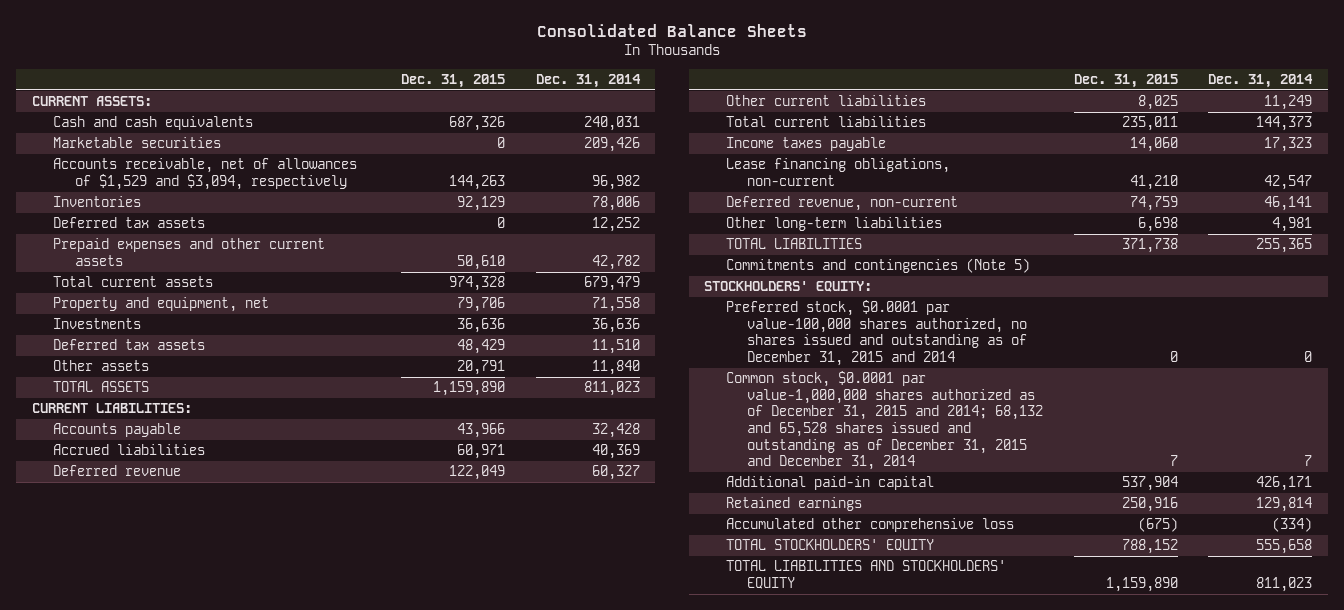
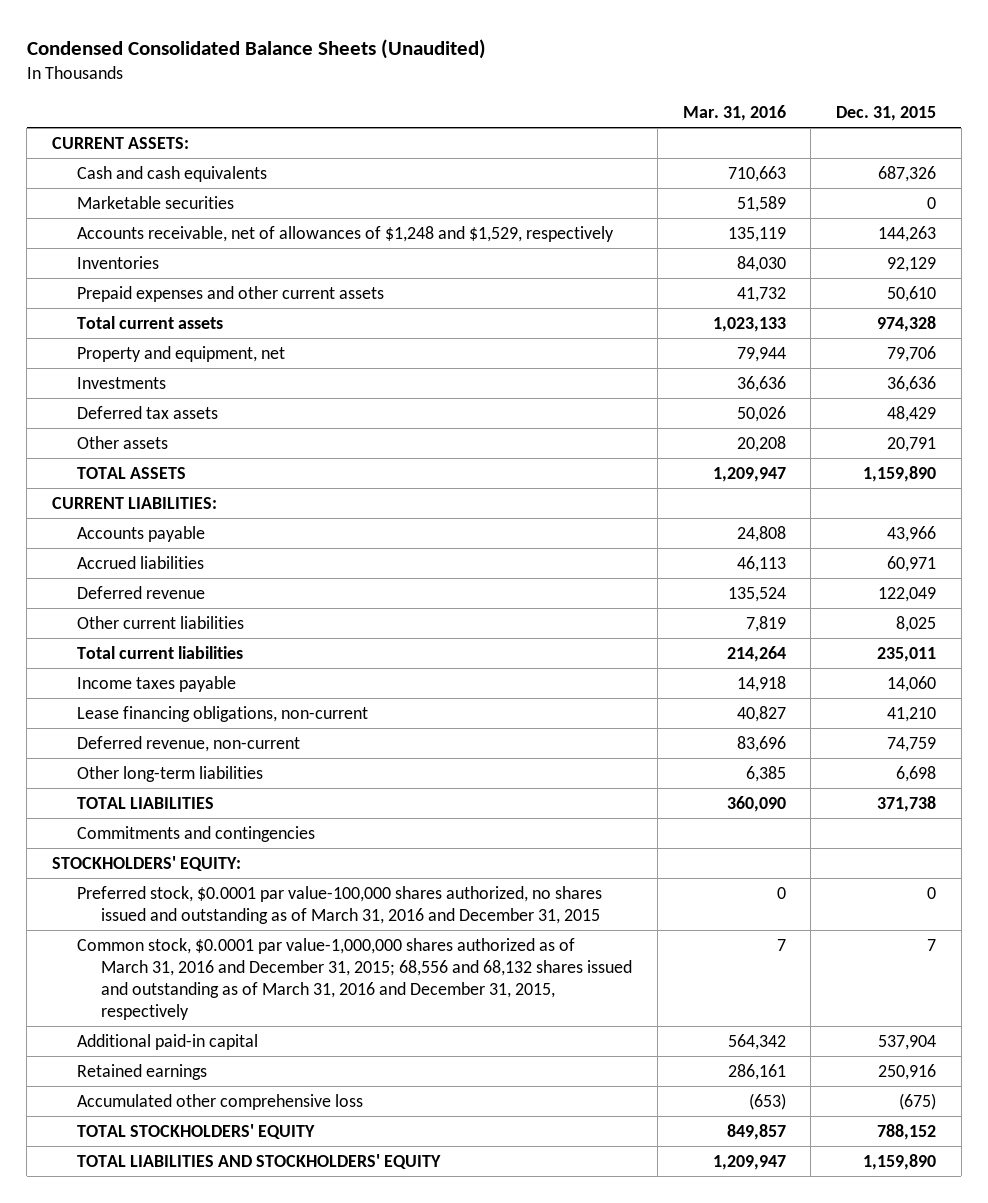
[537,24,808,38] Consolidated Balance Sheets -> [26,38,486,59] Condensed Consolidated Balance Sheets (Unaudited)
[535,73,641,88] Dec. 31, 2014 -> none
none -> [682,105,786,122] Mar. 31, 2016
[53,158,358,190] Accounts receivable, net of allowances of $1,529 and $3,094, respectively -> [76,225,614,242] Accounts receivable, net of allowances of $1,248 and $1,529, respectively
[53,217,206,229] Deferred tax assets -> none
[725,258,1030,274] Commitments and contingencies (Note 5) -> [76,825,315,842] Commitments and contingencies
[725,300,1027,366] Preferred stock, $0.0001 par value-100,000 shares authorized, no shares issued and outstanding as of December 31, 2015 and 2014 -> [76,885,602,924] Preferred stock, $0.0001 par value-100,000 shares authorized, no shares issued and outstanding as of March 31, 2016 and December 31, 2015
[725,371,1043,471] Common stock, $0.0001 par value-1,000,000 shares authorized as of December 31, 2015 and 2014; 68,132 and 65,528 shares issued and outstanding as of December 31, 2015 and December 31, 2014 -> [76,937,633,1021] Common stock, $0.0001 par value-1,000,000 shares authorized as of March 31, 2016 and December 31, 2015; 68,556 and 68,132 shares issued and outstanding as of March 31, 2016 and December 31, 2015, respectively

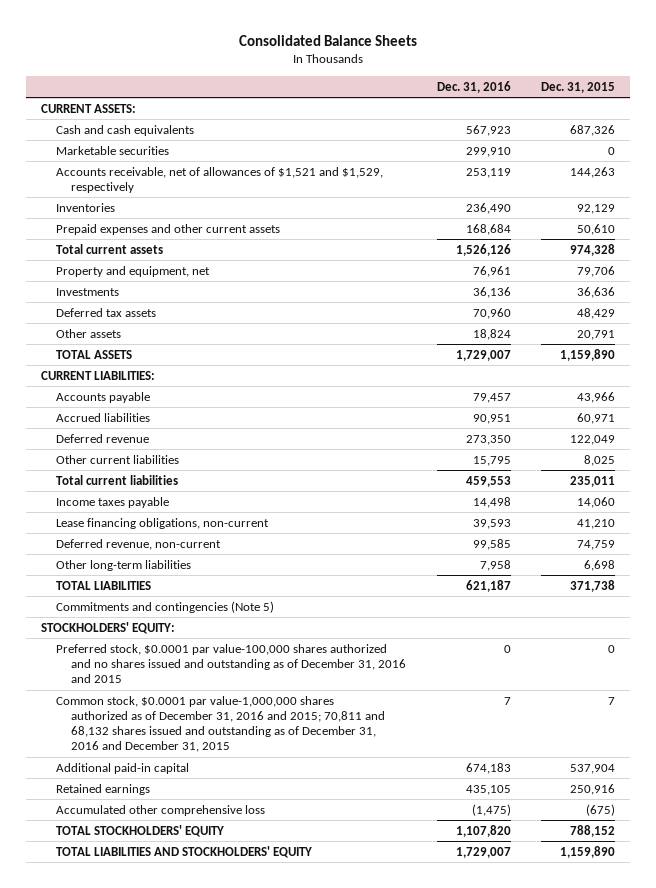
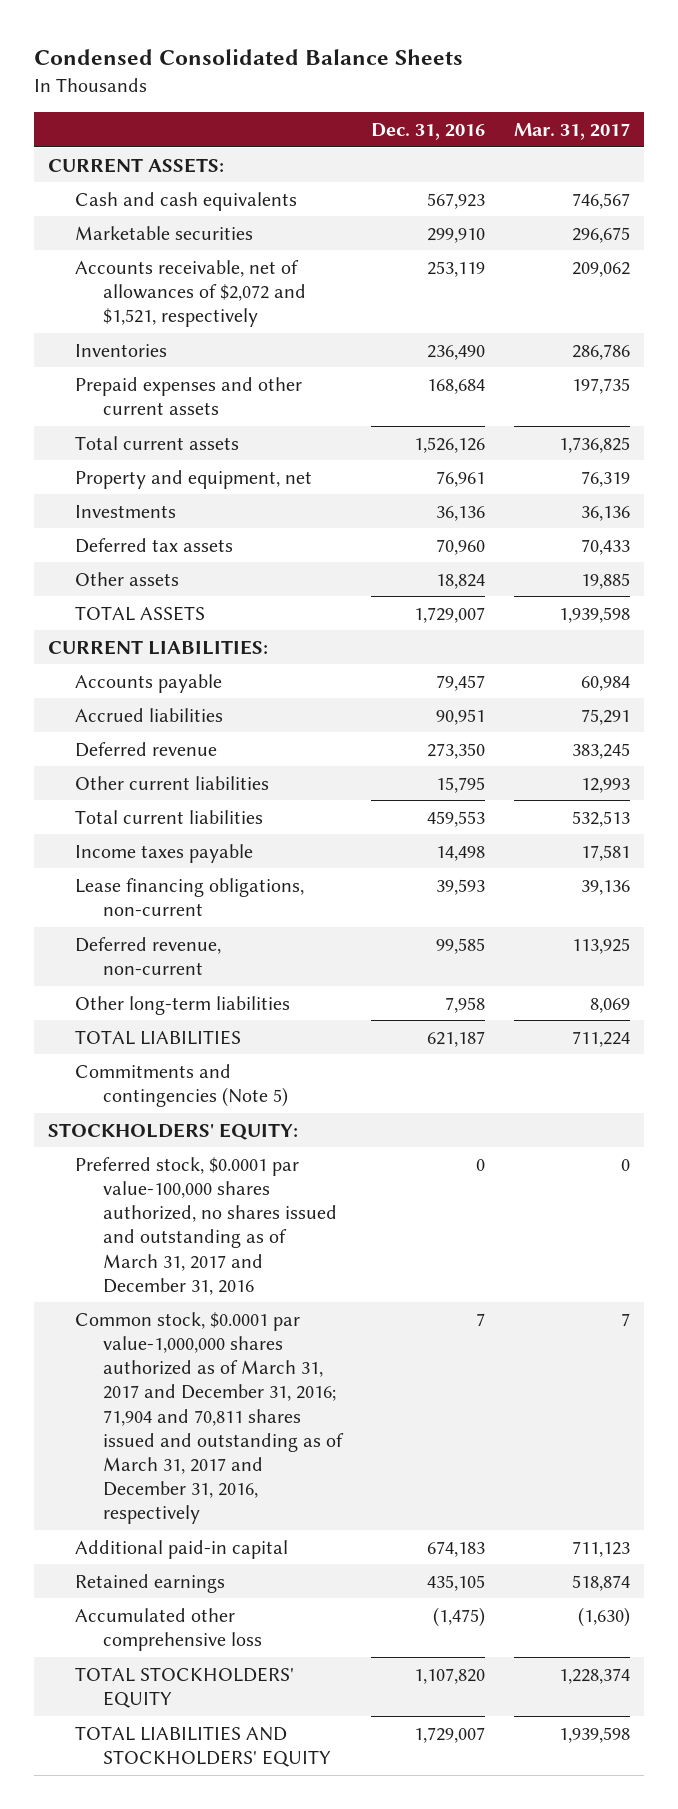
[239,34,418,46] Consolidated Balance Sheets -> [33,48,463,65] Condensed Consolidated Balance Sheets
[541,81,616,93] Dec. 31, 2015 -> none
none -> [513,123,630,141] Mar. 31, 2017
[56,166,384,193] Accounts receivable, net of allowances of $1,521 and $1,529, respectively -> [75,259,306,328] Accounts receivable, net of allowances of $2,072 and $1,521, respectively
[56,643,407,684] Preferred stock, $0.0001 par value-100,000 shares authorized and no shares issued and outstanding as of December 31, 2016 and 2015 -> [75,1156,337,1295] Preferred stock, $0.0001 par value-100,000 shares authorized, no shares issued and outstanding as of March 31, 2017 and December 31, 2016
[56,695,386,753] Common stock, $0.0001 par value-1,000,000 shares authorized as of December 31, 2016 and 2015; 70,811 and 68,132 shares issued and outstanding as of December 31, 2016 and December 31, 2015 -> [75,1311,344,1525] Common stock, $0.0001 par value-1,000,000 shares authorized as of March 31, 2017 and December 31, 2016; 71,904 and 70,811 shares issued and outstanding as of March 31, 2017 and December 31, 2016, respectively

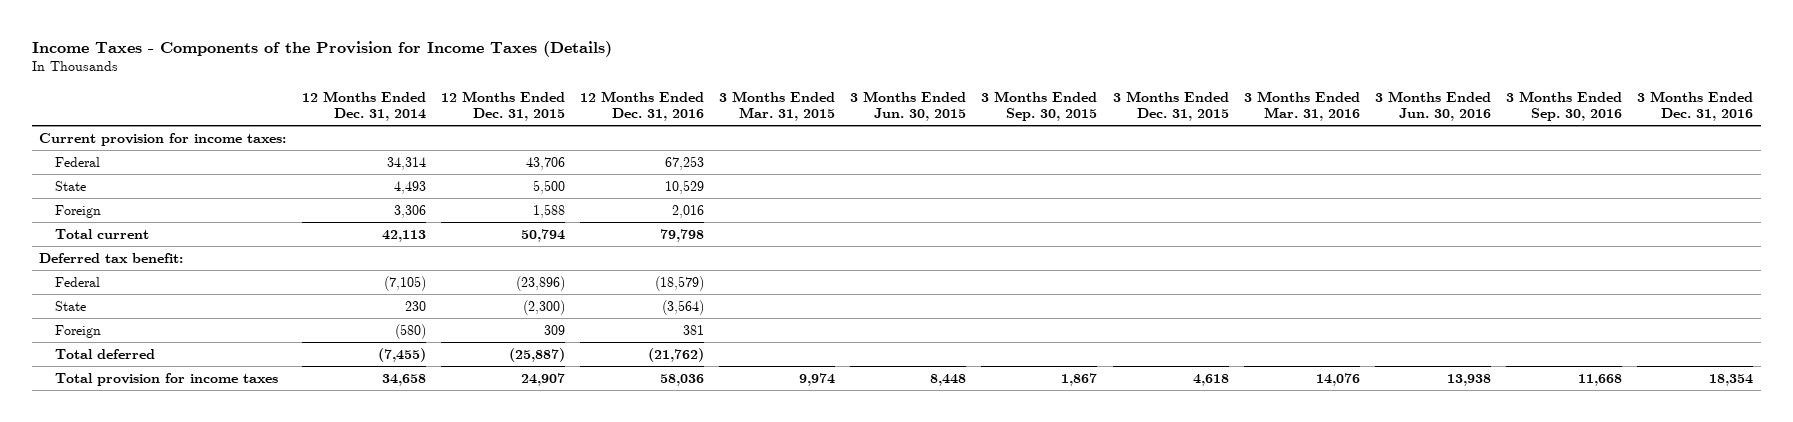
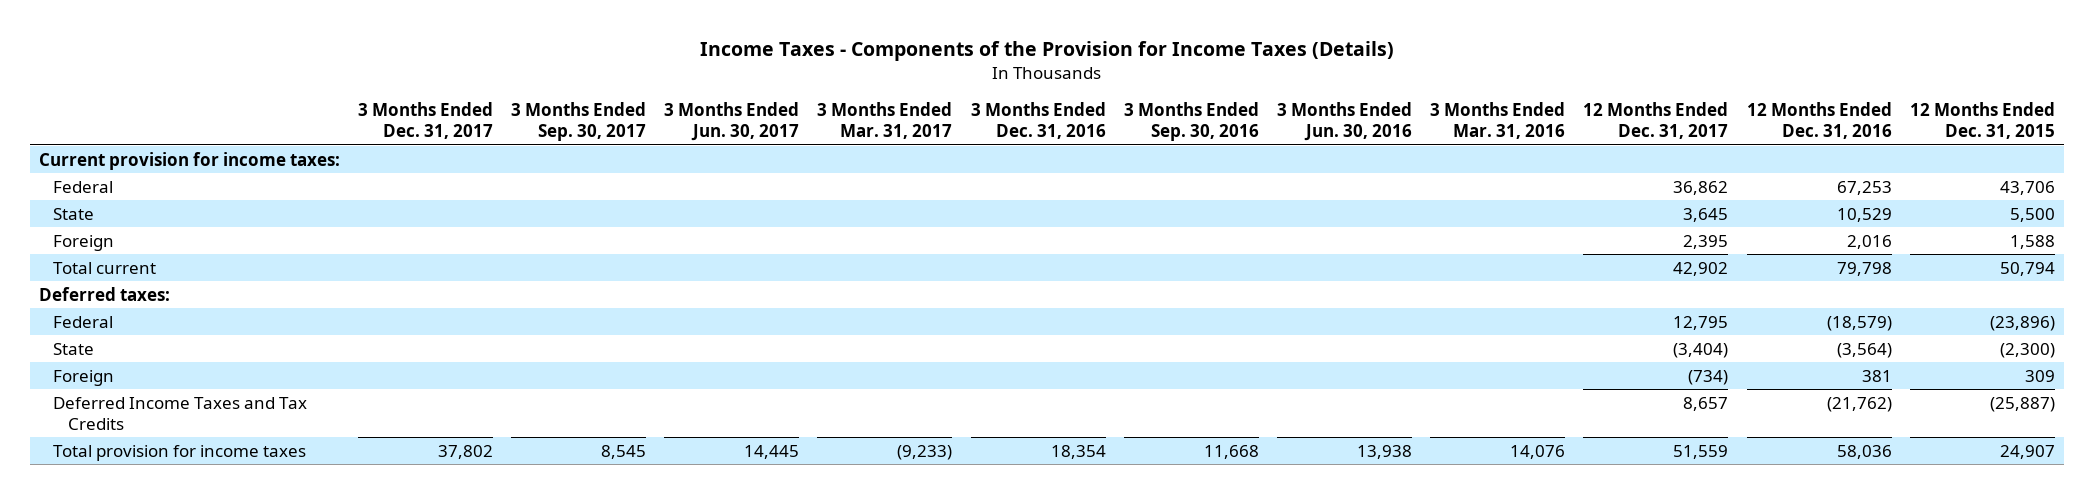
[301,90,426,121] 12 Months Ended Dec. 31, 2014 -> none
[719,90,836,121] 3 Months Ended Mar. 31, 2015 -> none
[850,90,967,121] 3 Months Ended Jun. 30, 2015 -> none
[981,90,1098,121] 3 Months Ended Sep. 30, 2015 -> none
[1112,90,1229,121] 3 Months Ended Dec. 31, 2015 -> none
none -> [357,102,493,140] 3 Months Ended Dec. 31, 2017
none -> [511,102,647,142] 3 Months Ended Sep. 30, 2017
none -> [664,102,800,142] 3 Months Ended Jun. 30, 2017
none -> [817,102,953,140] 3 Months Ended Mar. 31, 2017
none -> [1583,102,1729,140] 12 Months Ended Dec. 31, 2017
[39,252,184,263] Deferred tax benefit: -> [38,286,170,301] Deferred taxes:
[55,348,156,359] Total deferred -> [53,396,308,430] Deferred Income Taxes and Tax Credits

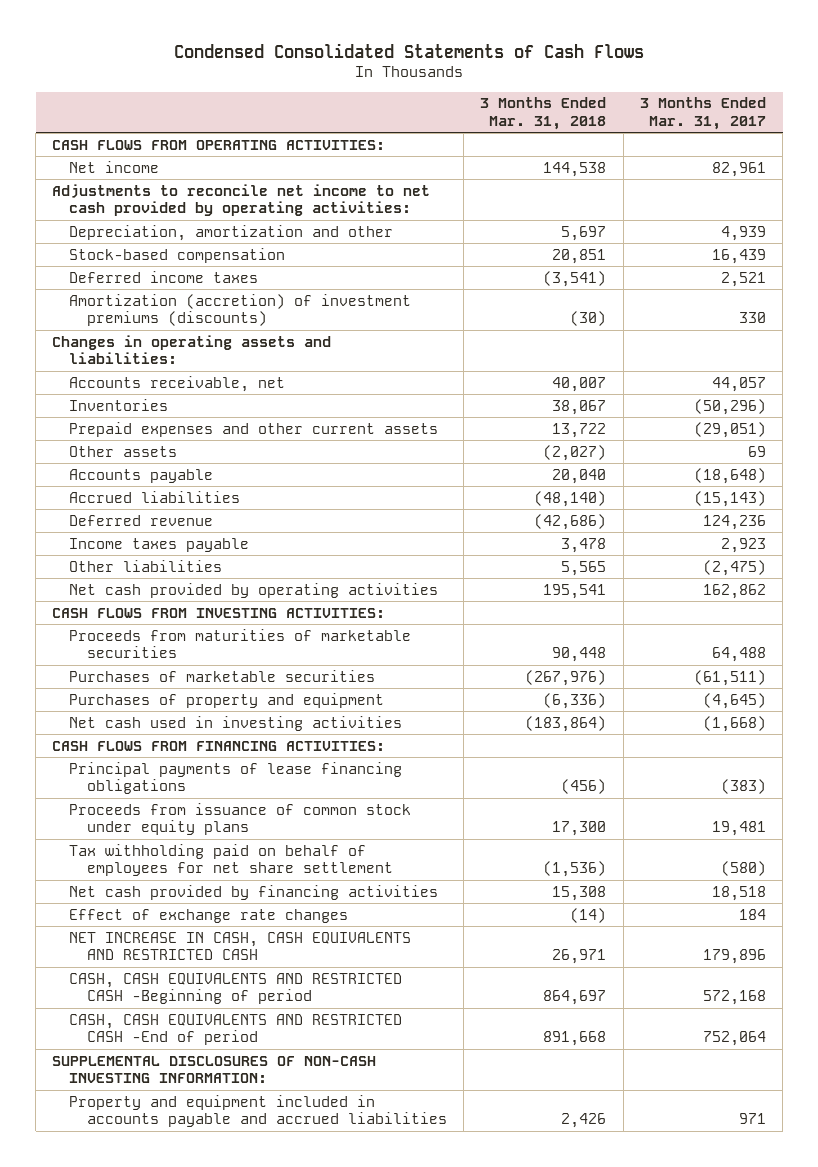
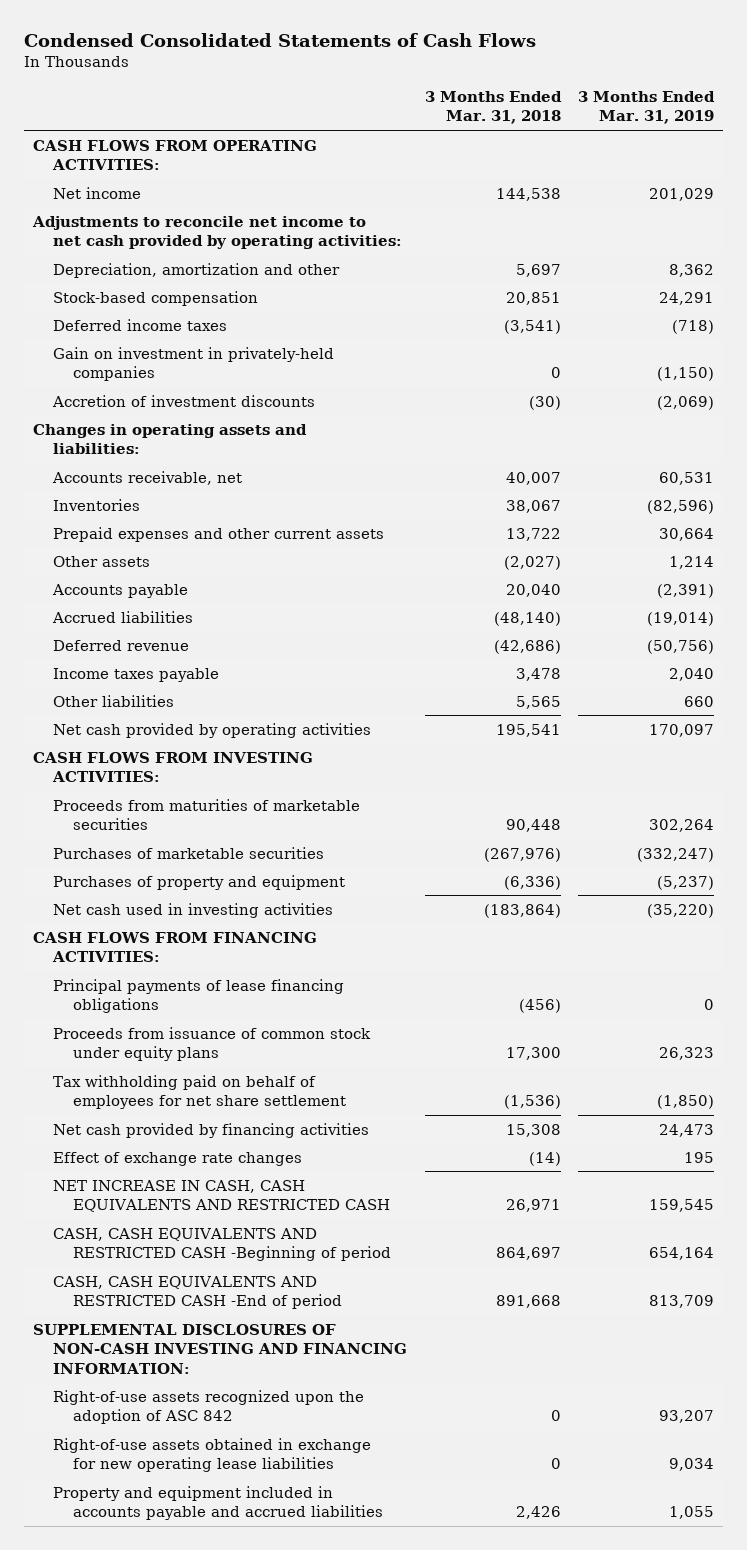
[639,97,766,130] 3 Months Ended Mar. 31, 2017 -> none
none -> [578,90,716,125] 3 Months Ended Mar. 31, 2019
none -> [52,346,334,382] Gain on investment in privately-held companies
[69,293,412,327] Amortization (accretion) of investment premiums (discounts) -> [51,394,315,407] Accretion of investment discounts
[52,1055,377,1084] SUPPLEMENTAL DISCLOSURES OF NON-CASH INVESTING INFORMATION: -> [32,1323,407,1374] SUPPLEMENTAL DISCLOSURES OF NON-CASH INVESTING AND FINANCING INFORMATION:
none -> [52,1389,364,1425] Right-of-use assets recognized upon the adoption of ASC 842
none -> [52,1437,371,1473] Right-of-use assets obtained in exchange for new operating lease liabilities

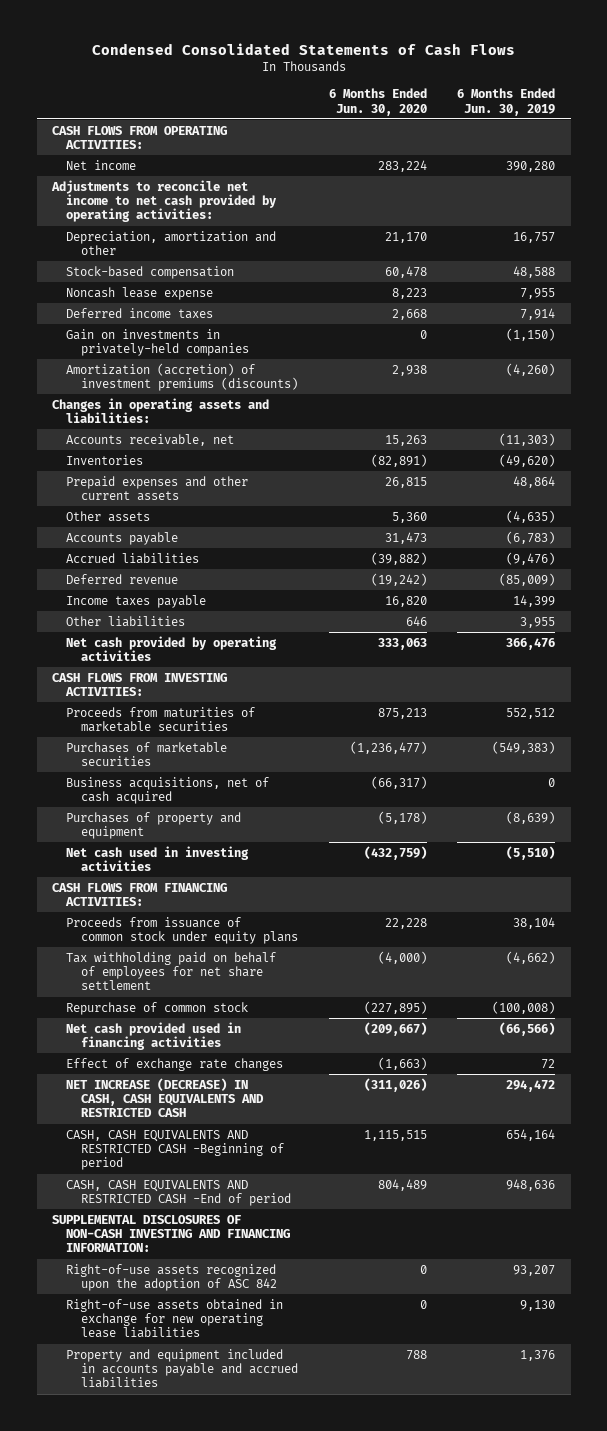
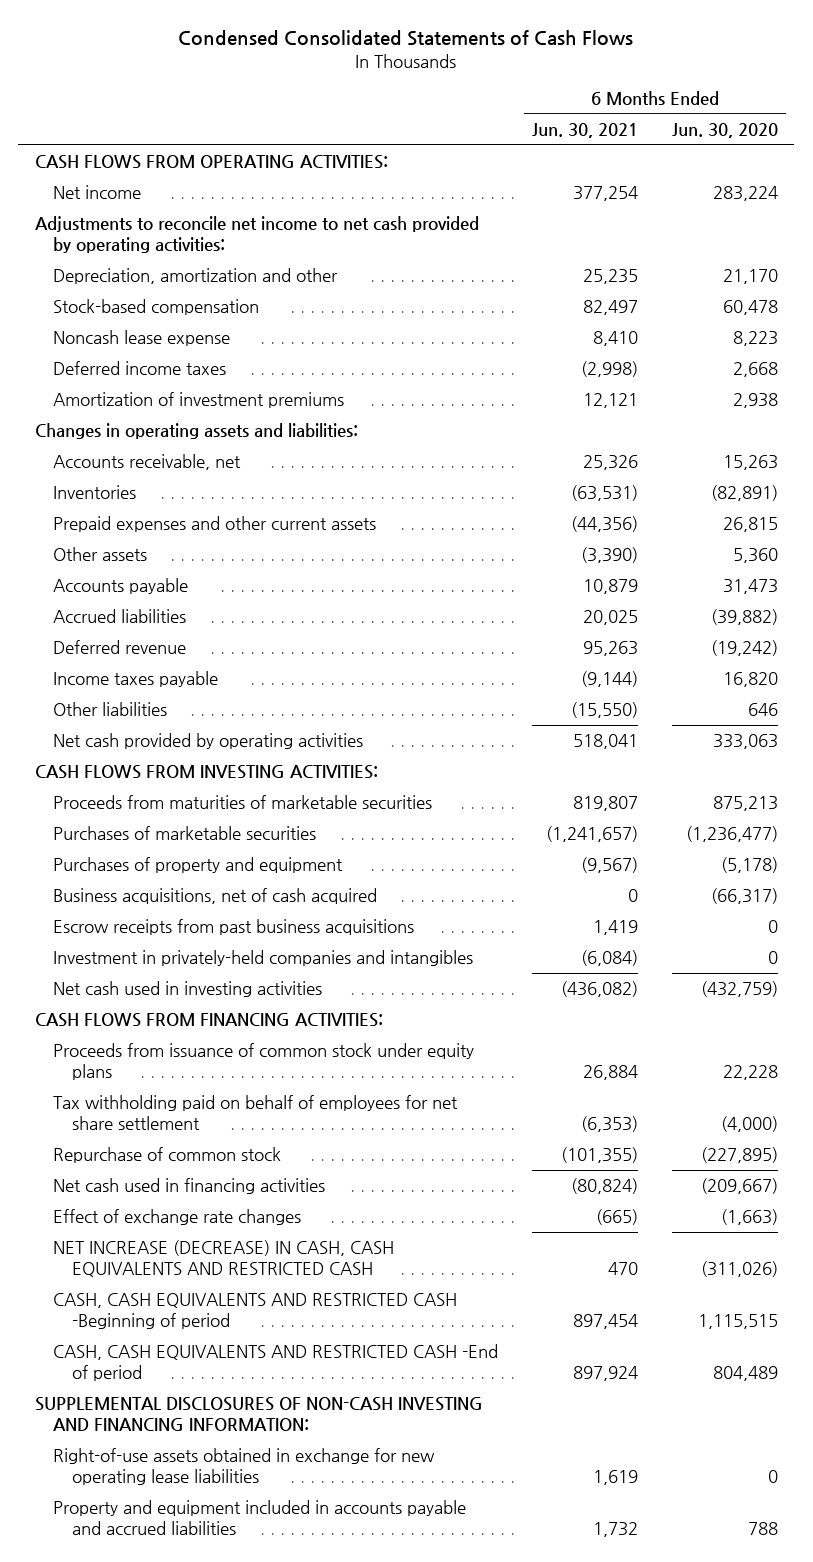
[457,88,556,116] 6 Months Ended Jun. 30, 2019 -> none
none -> [532,123,639,139] Jun. 30, 2021
[66,328,249,357] Gain on investments in privately-held companies -> none
[66,362,298,392] Amortization (accretion) of investment premiums (discounts) -> [53,392,345,409] Amortization of investment premiums
[66,776,270,805] Business acquisitions, net of cash acquired -> [53,888,378,905] Business acquisitions, net of cash acquired
none -> [53,919,415,936] Escrow receipts from past business acquisitions
none -> [53,950,474,967] Investment in privately-held companies and intangibles
[66,1021,242,1051] Net cash provided used in financing activities -> [53,1178,326,1195] Net cash used in financing activities
[66,1263,277,1292] Right-of-use assets recognized upon the adoption of ASC 842 -> none

